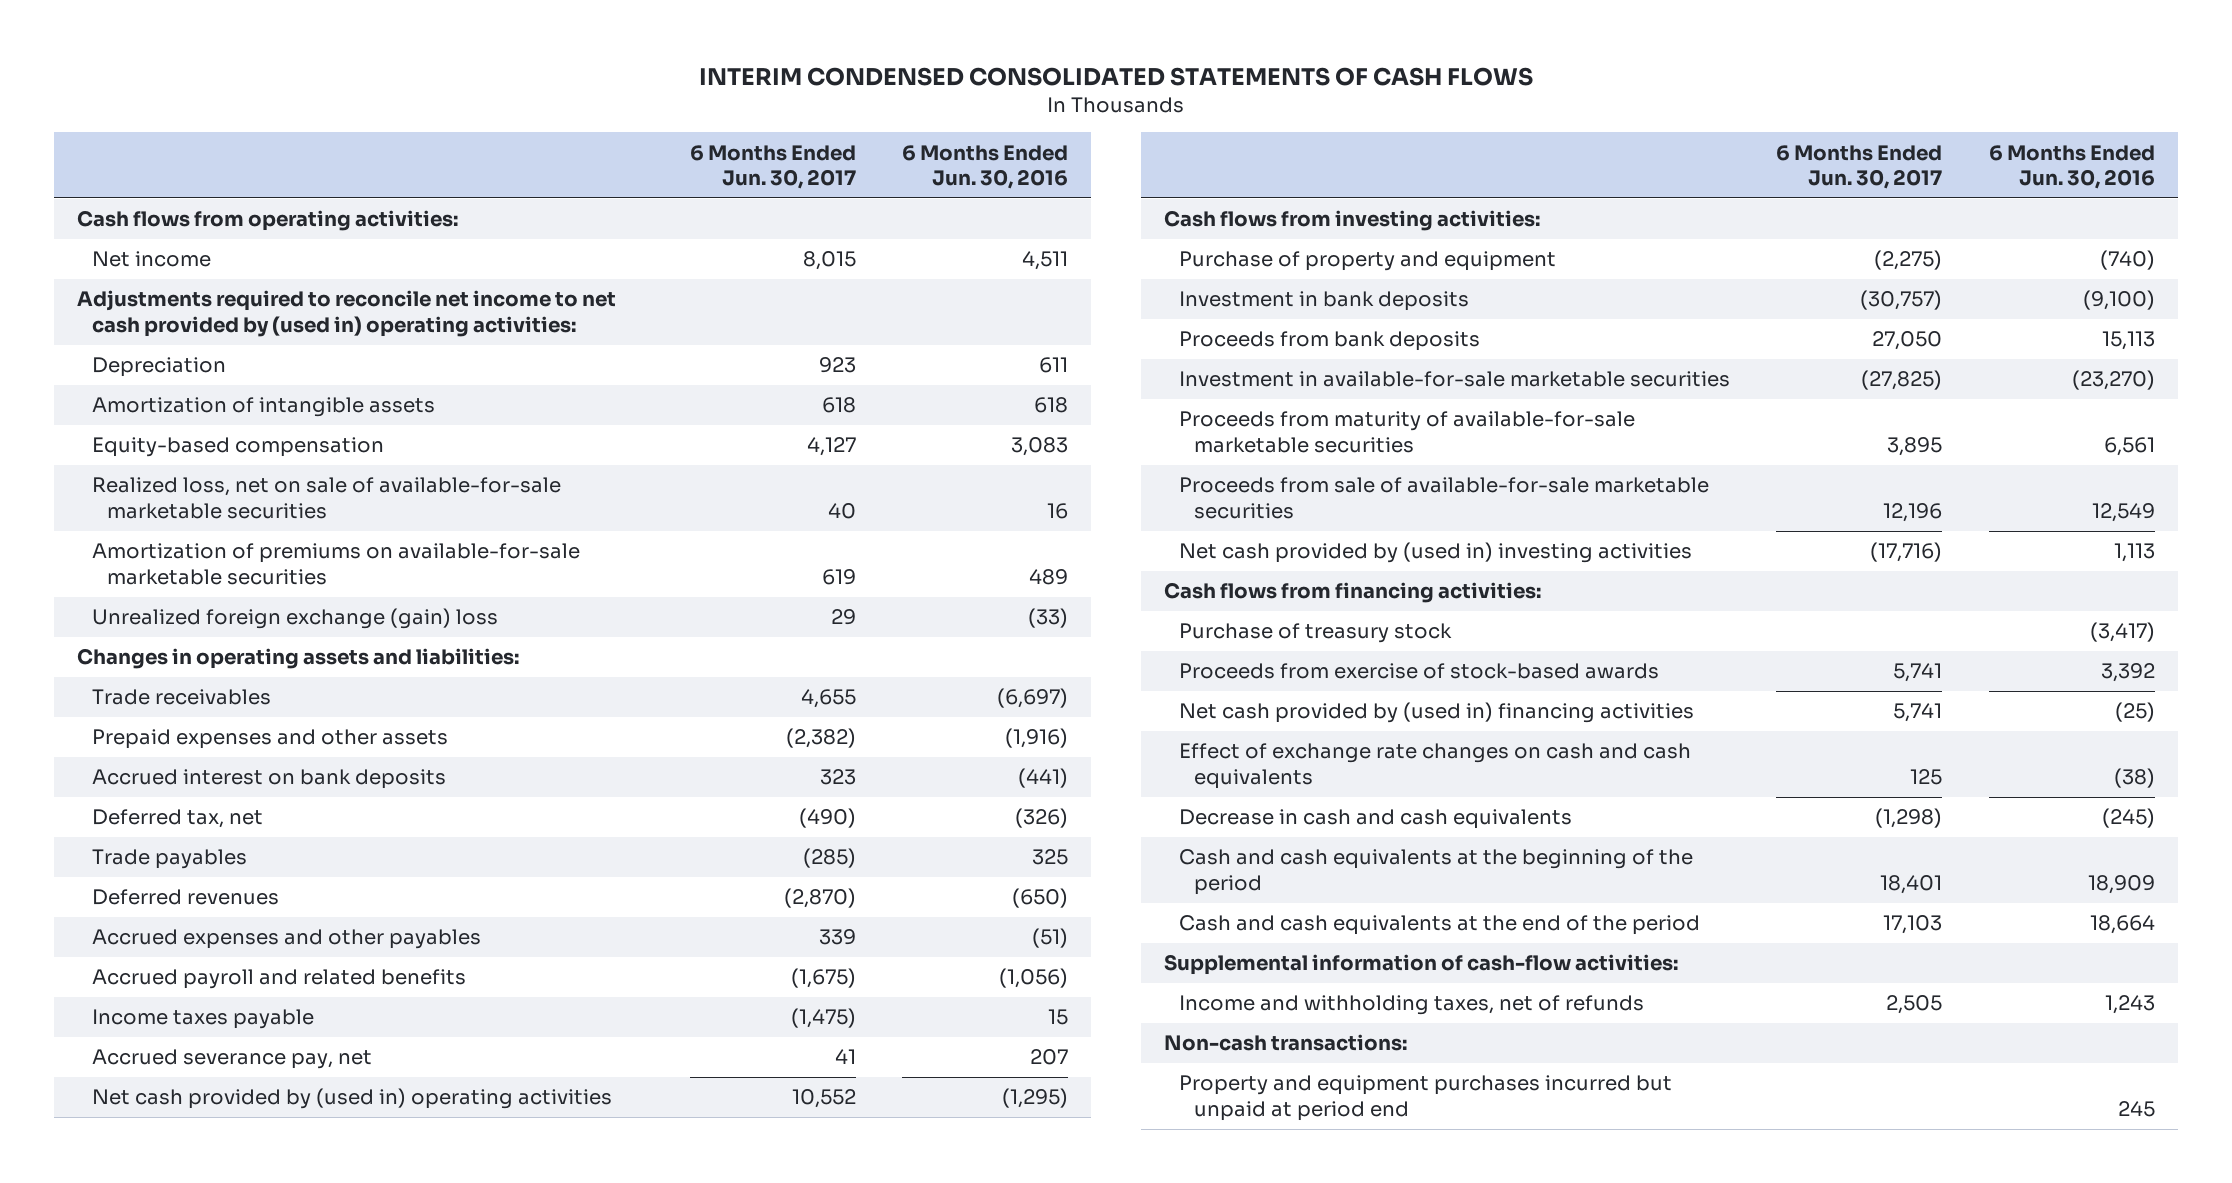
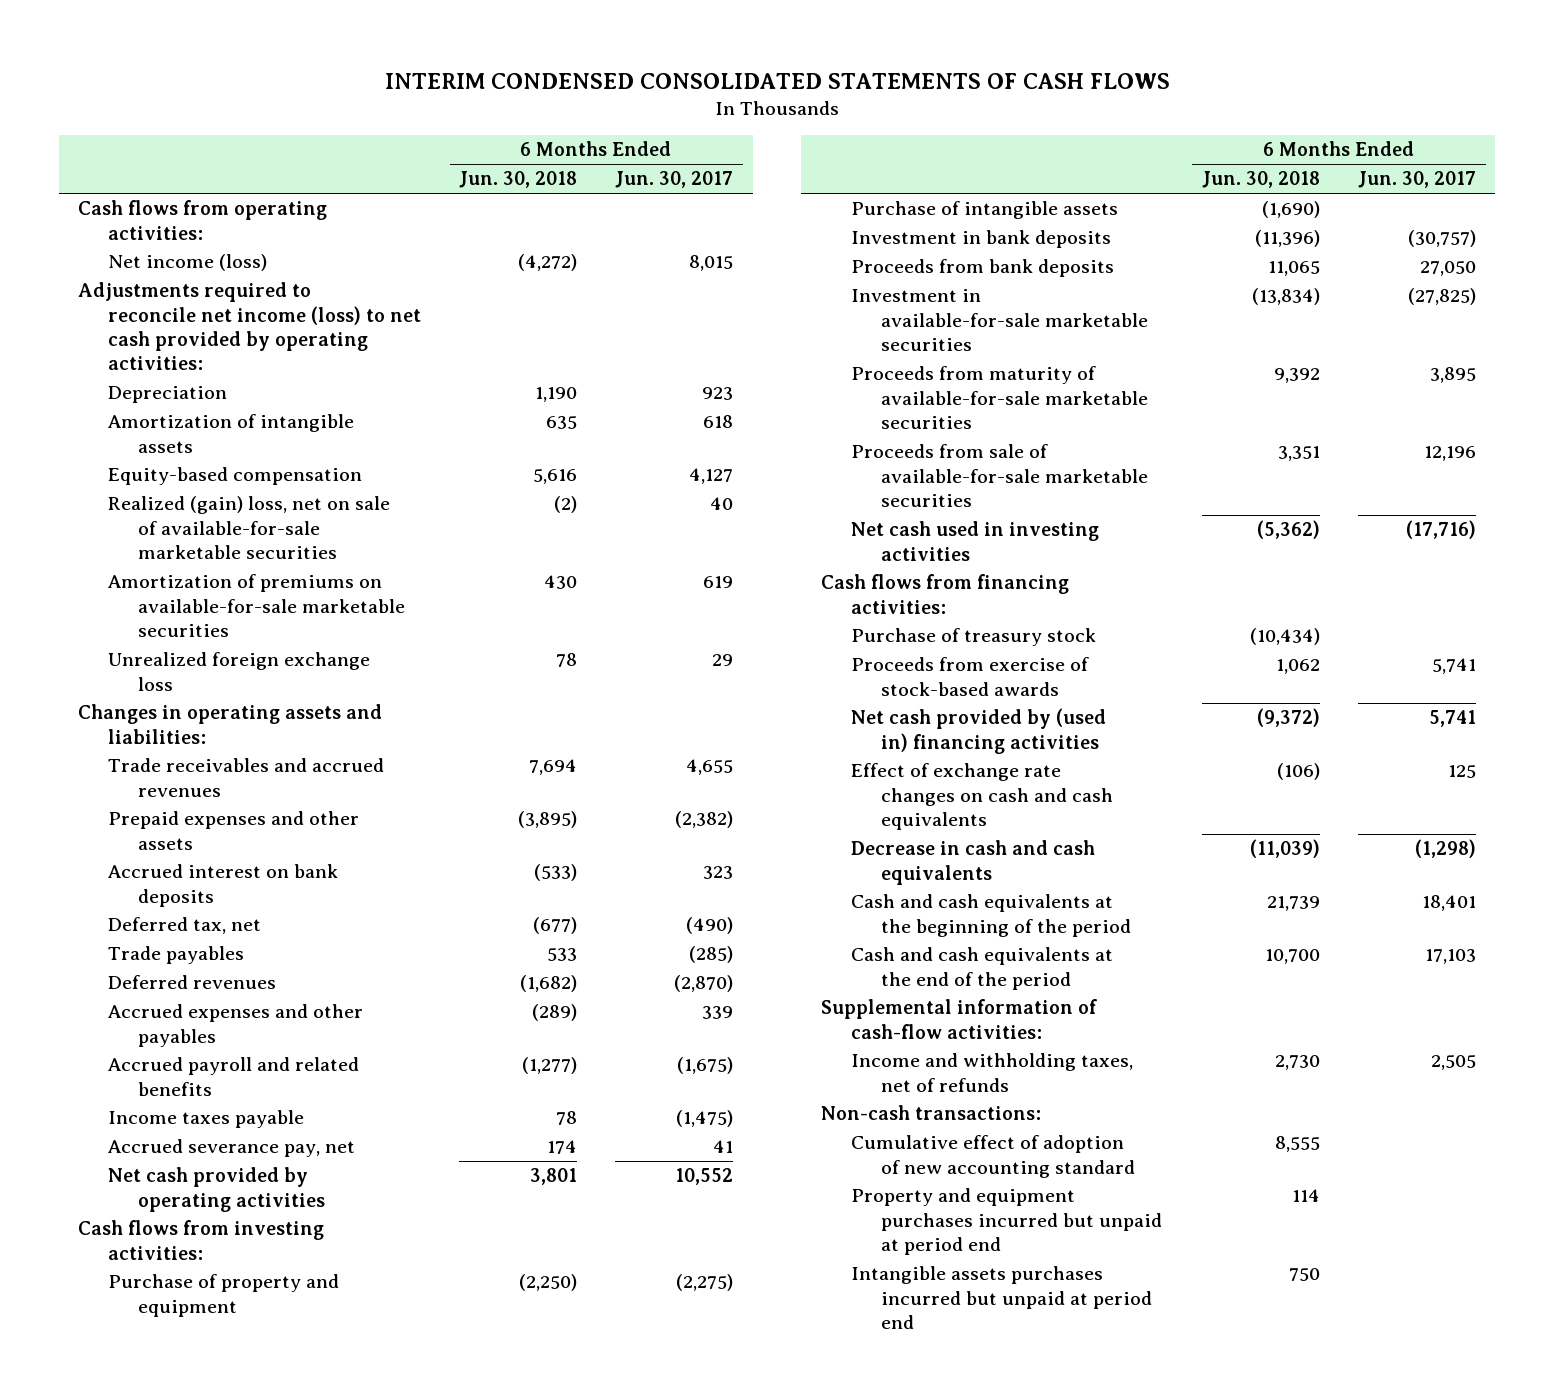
[901,144,1068,190] 6 Months Ended Jun. 30, 2016 -> none
none -> [459,171,578,189] Jun. 30, 2018
[92,251,212,268] Net income -> [107,254,267,272] Net income (loss)
[77,290,617,338] Adjustments required to reconcile net income to net cash provided by (used in) operating activities: -> [77,282,421,371] Adjustments required to reconcile net income (loss) to net cash provided by operating activities:
[92,477,562,520] Realized loss, net on sale of available-for-sale marketable securities -> [107,496,390,559] Realized (gain) loss, net on sale of available-for-sale marketable securities
[92,608,499,630] Unrealized foreign exchange (gain) loss -> [107,652,370,691] Unrealized foreign exchange loss
[92,689,272,706] Trade receivables -> [107,758,384,797] Trade receivables and accrued revenues
[92,1088,613,1110] Net cash provided by (used in) operating activities -> [107,1167,325,1212] Net cash provided by operating activities
none -> [850,201,1118,220] Purchase of intangible assets
[1179,542,1693,564] Net cash provided by (used in) investing activities -> [850,521,1099,561] Net cash used in investing activities
none -> [850,1135,1135,1178] Cumulative effect of adoption of new accounting standard
none -> [850,1266,1152,1329] Intangible assets purchases incurred but unpaid at period end

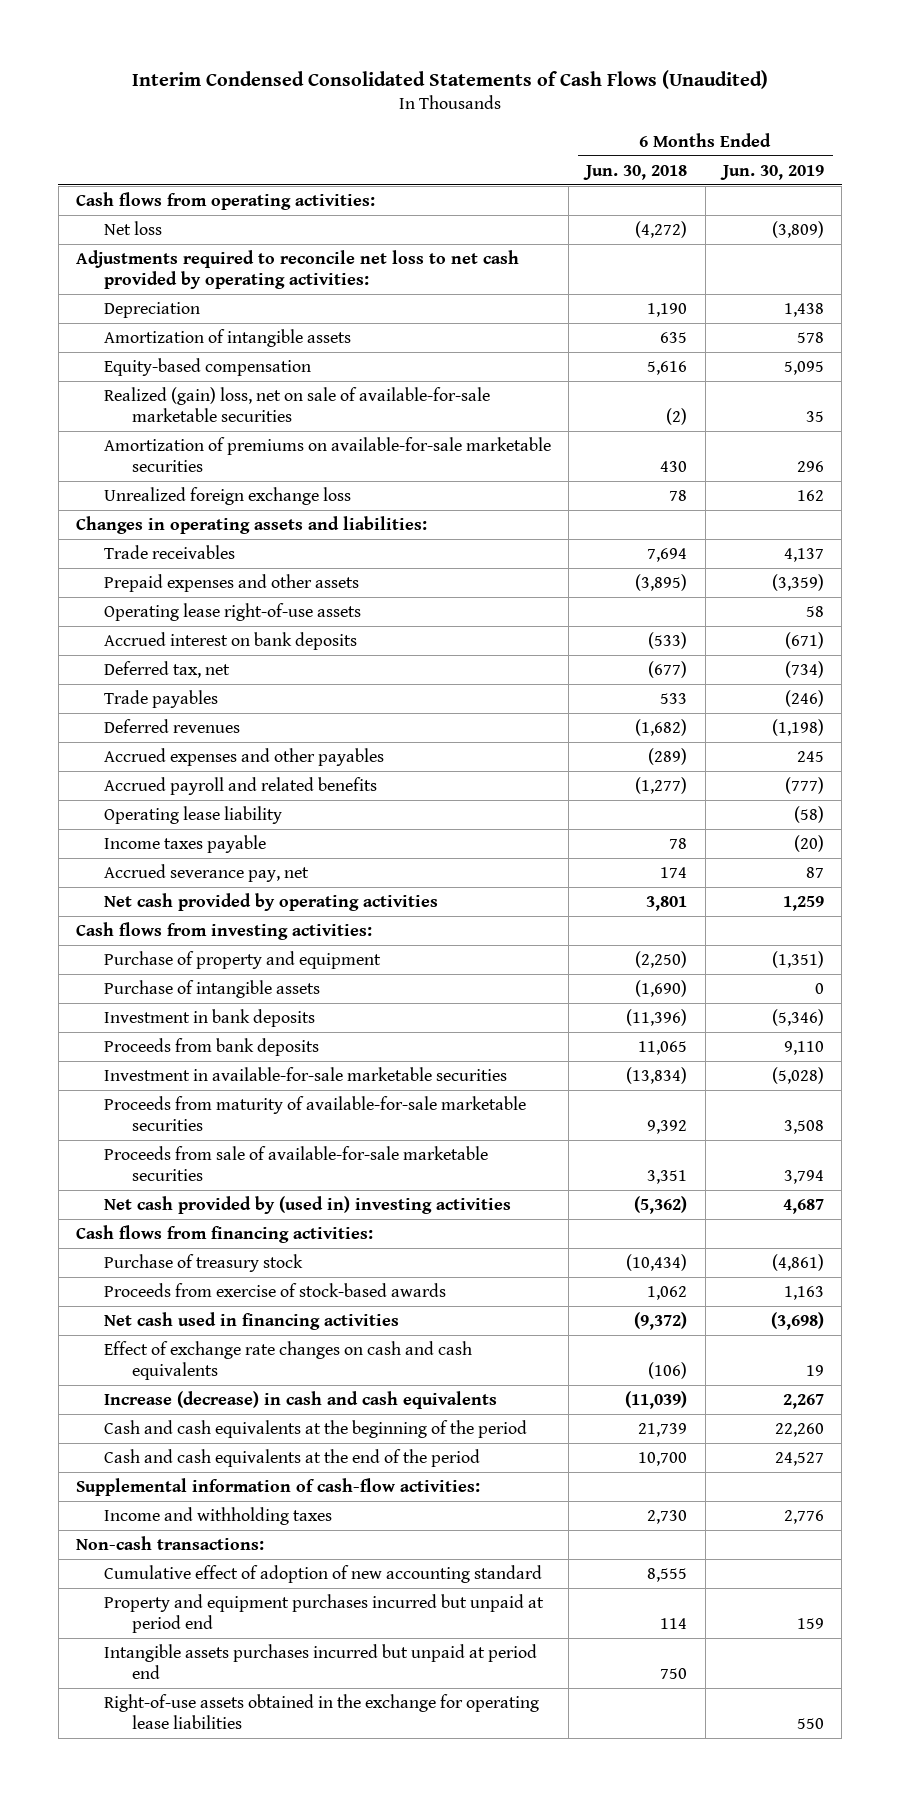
[385,72,1171,89] INTERIM CONDENSED CONSOLIDATED STATEMENTS OF CASH FLOWS -> [132,69,769,89] Interim Condensed Consolidated Statements of Cash Flows (Unaudited)
[615,171,734,189] Jun. 30, 2017 -> none
none -> [719,164,824,180] Jun. 30, 2019
[107,254,267,272] Net income (loss) -> [103,220,162,235] Net loss
[77,282,421,371] Adjustments required to reconcile net income (loss) to net cash provided by operating activities: -> [76,249,520,290] Adjustments required to reconcile net loss to net cash provided by operating activities:
[107,758,384,797] Trade receivables and accrued revenues -> [103,544,235,559] Trade receivables
none -> [103,602,361,621] Operating lease right-of-use assets
none -> [103,805,282,824] Operating lease liability
[850,521,1099,561] Net cash used in investing activities -> [103,1195,511,1214] Net cash provided by (used in) investing activities
[850,708,1106,754] Net cash provided by (used in) financing activities -> [103,1311,399,1330] Net cash used in financing activities
[850,840,1095,885] Decrease in cash and cash equivalents -> [103,1390,497,1409] Increase (decrease) in cash and cash equivalents
[850,1053,1133,1092] Income and withholding taxes, net of refunds -> [103,1506,332,1525] Income and withholding taxes
none -> [103,1693,539,1730] Right-of-use assets obtained in the exchange for operating lease liabilities

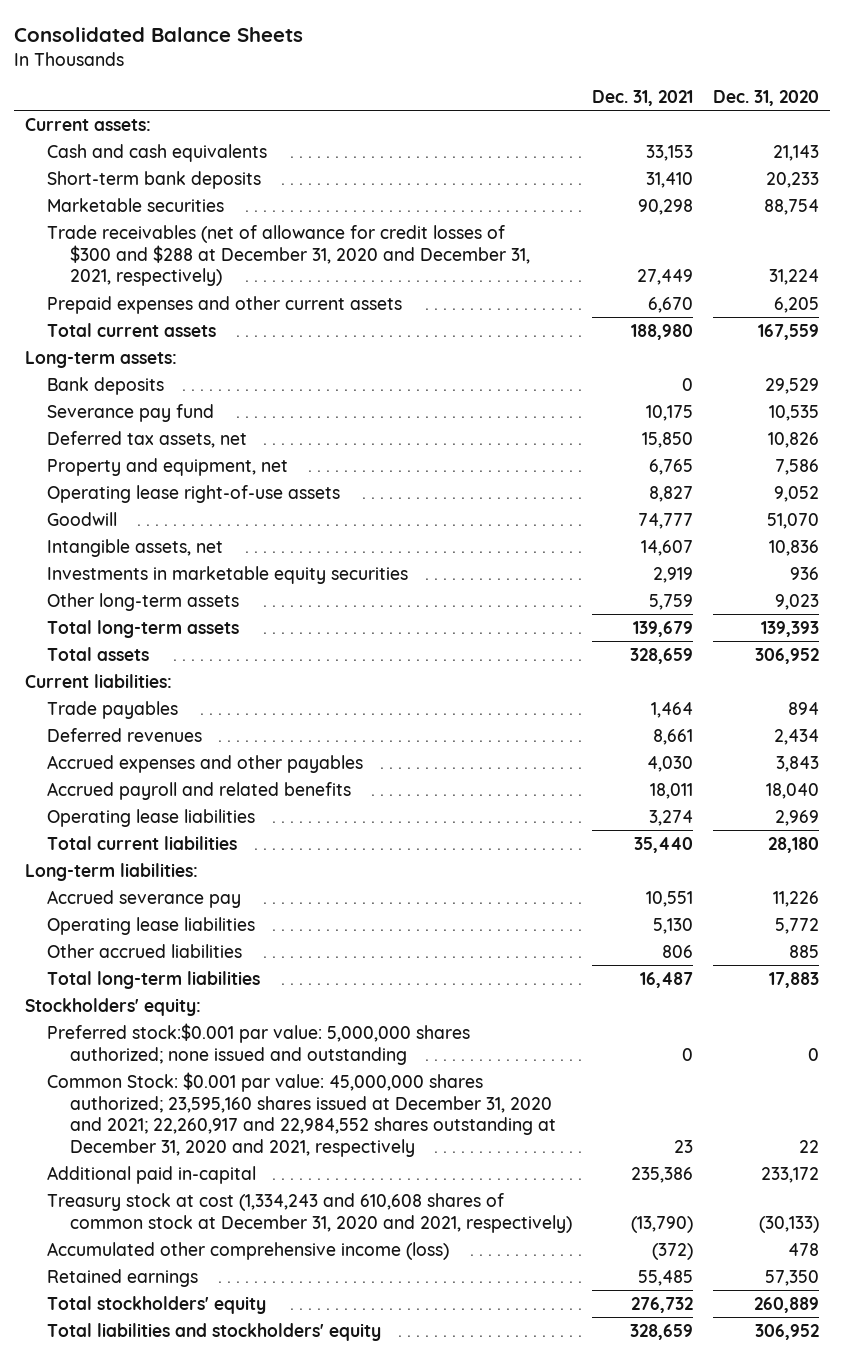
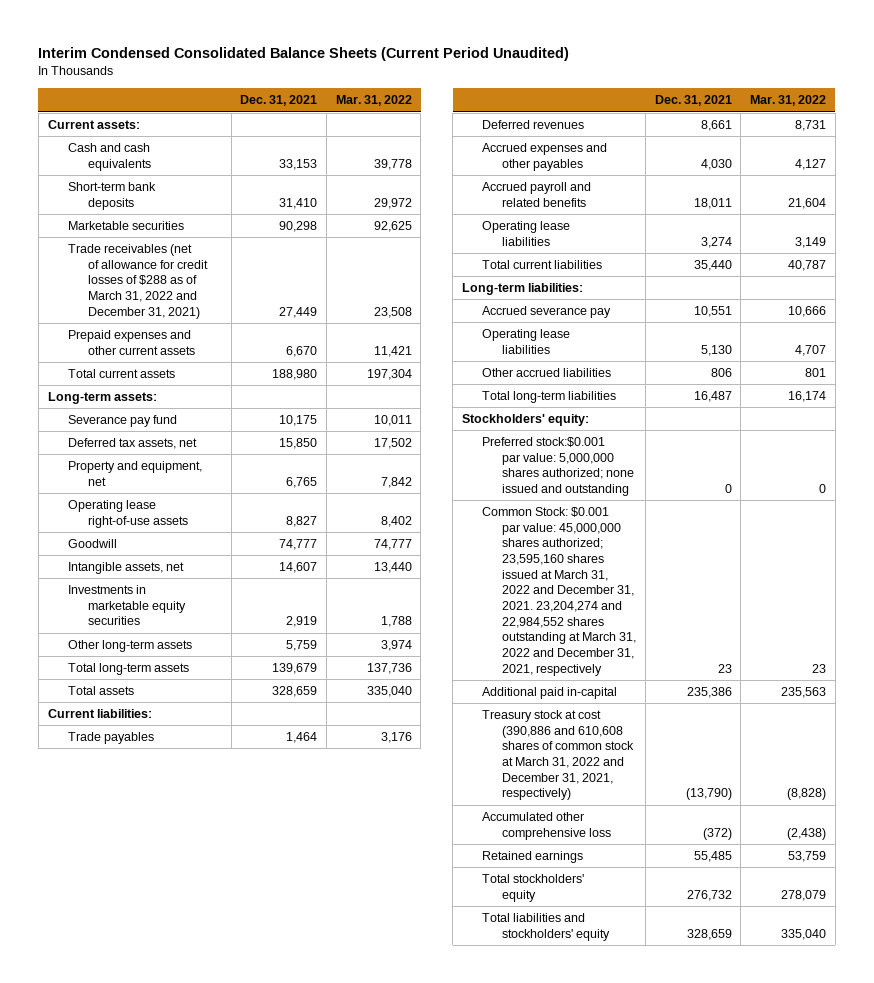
[14,26,304,42] Consolidated Balance Sheets -> [38,47,570,62] Interim Condensed Consolidated Balance Sheets (Current Period Unaudited)
[713,90,820,107] Dec. 31, 2020 -> none
none -> [335,95,412,107] Mar. 31, 2022
[47,224,530,287] Trade receivables (net of allowance for credit losses of $300 and $288 at December 31, 2020 and December 31, 2021, respectively) -> [67,244,209,319] Trade receivables (net of allowance for credit losses of $288 as of March 31, 2022 and December 31, 2021)
[47,376,165,395] Bank deposits -> none
[47,1071,556,1158] Common Stock: $0.001 par value: 45,000,000 shares authorized; 23,595,160 shares issued at December 31, 2020 and 2021; 22,260,917 and 22,984,552 shares outstanding at December 31, 2020 and 2021, respectively -> [482,507,637,676] Common Stock: $0.001 par value: 45,000,000 shares authorized; 23,595,160 shares issued at March 31, 2022 and December 31, 2021. 23,204,274 and 22,984,552 shares outstanding at March 31, 2022 and December 31, 2021, respectively
[47,1192,572,1233] Treasury stock at cost (1,334,243 and 610,608 shares of common stock at December 31, 2020 and 2021, respectively) -> [482,710,635,801] Treasury stock at cost (390,886 and 610,608 shares of common stock at March 31, 2022 and December 31, 2021, respectively)
[47,1241,450,1260] Accumulated other comprehensive income (loss) -> [482,812,612,840] Accumulated other comprehensive loss

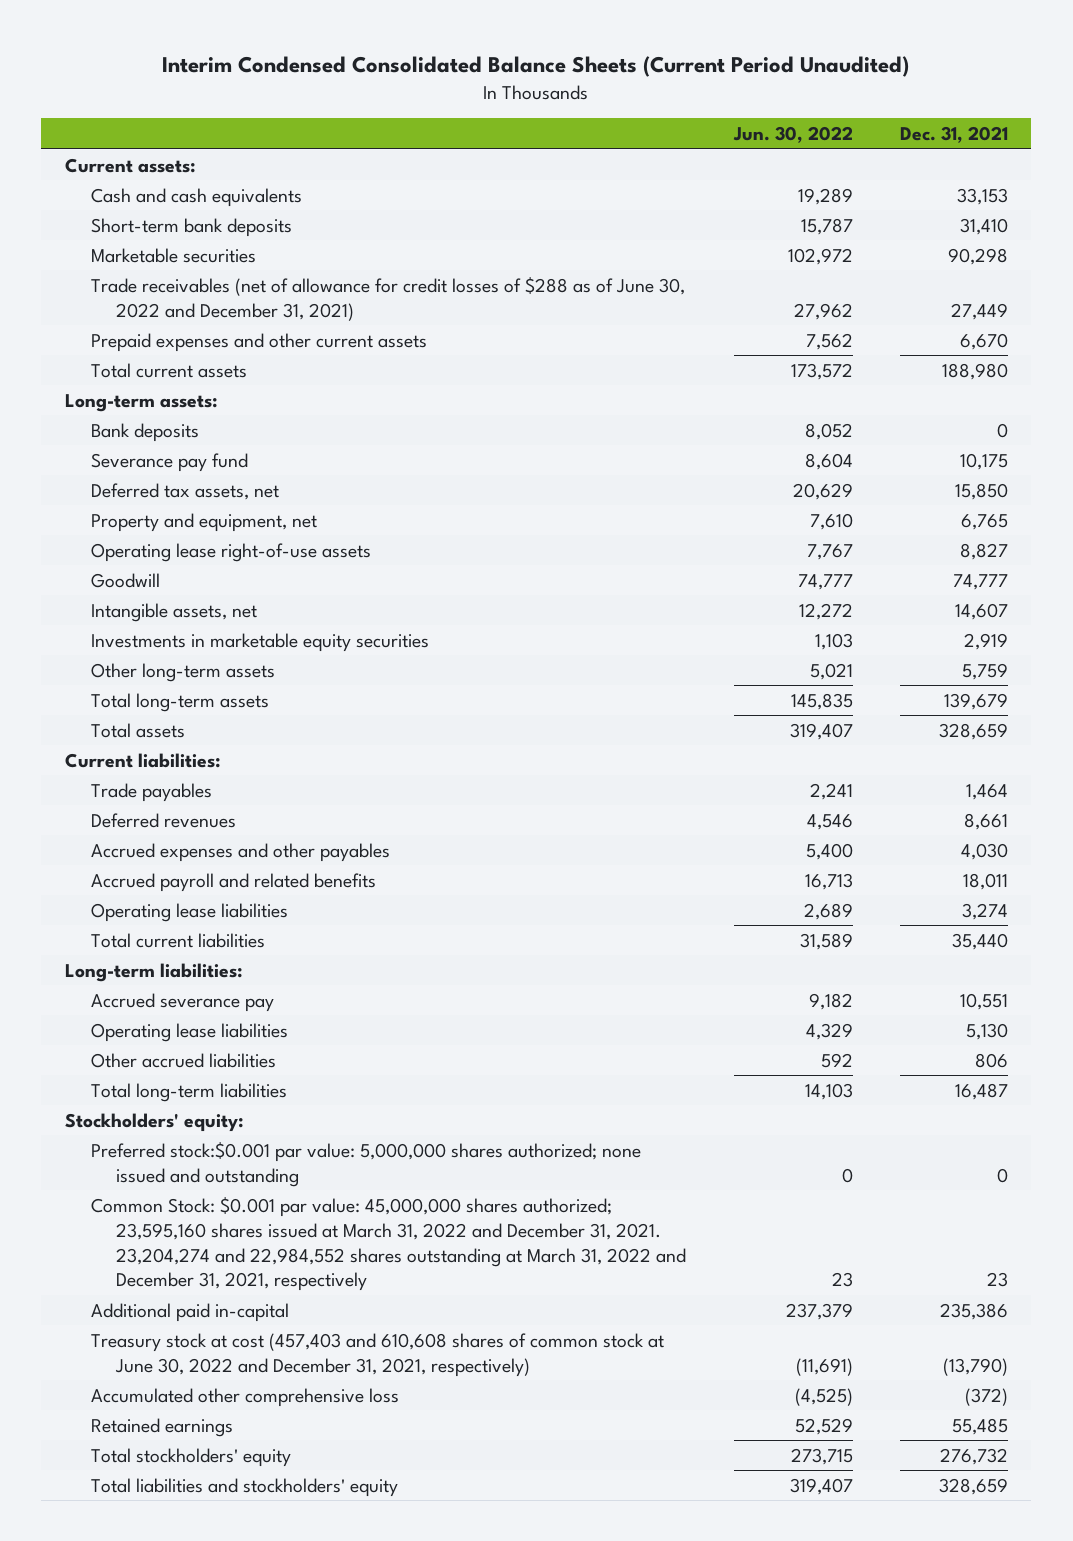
[335,95,412,107] Mar. 31, 2022 -> none
none -> [732,126,853,144] Jun. 30, 2022
[67,244,209,319] Trade receivables (net of allowance for credit losses of $288 as of March 31, 2022 and December 31, 2021) -> [90,276,685,321] Trade receivables (net of allowance for credit losses of $288 as of June 30, 2022 and December 31, 2021)
none -> [90,422,199,442] Bank deposits
[482,710,635,801] Treasury stock at cost (390,886 and 610,608 shares of common stock at March 31, 2022 and December 31, 2021, respectively) -> [90,1332,664,1377] Treasury stock at cost (457,403 and 610,608 shares of common stock at June 30, 2022 and December 31, 2021, respectively)

